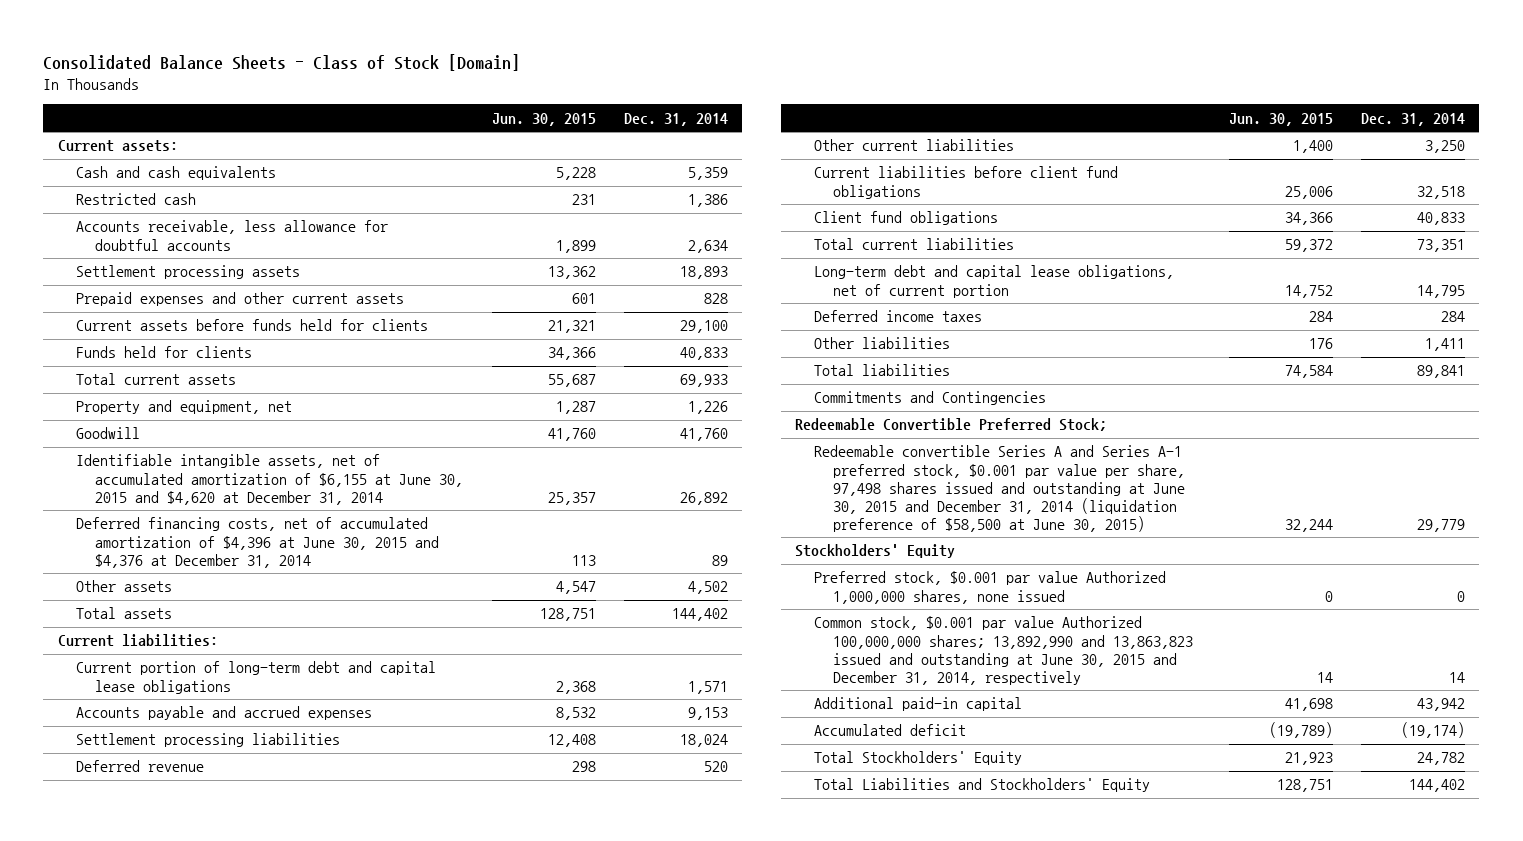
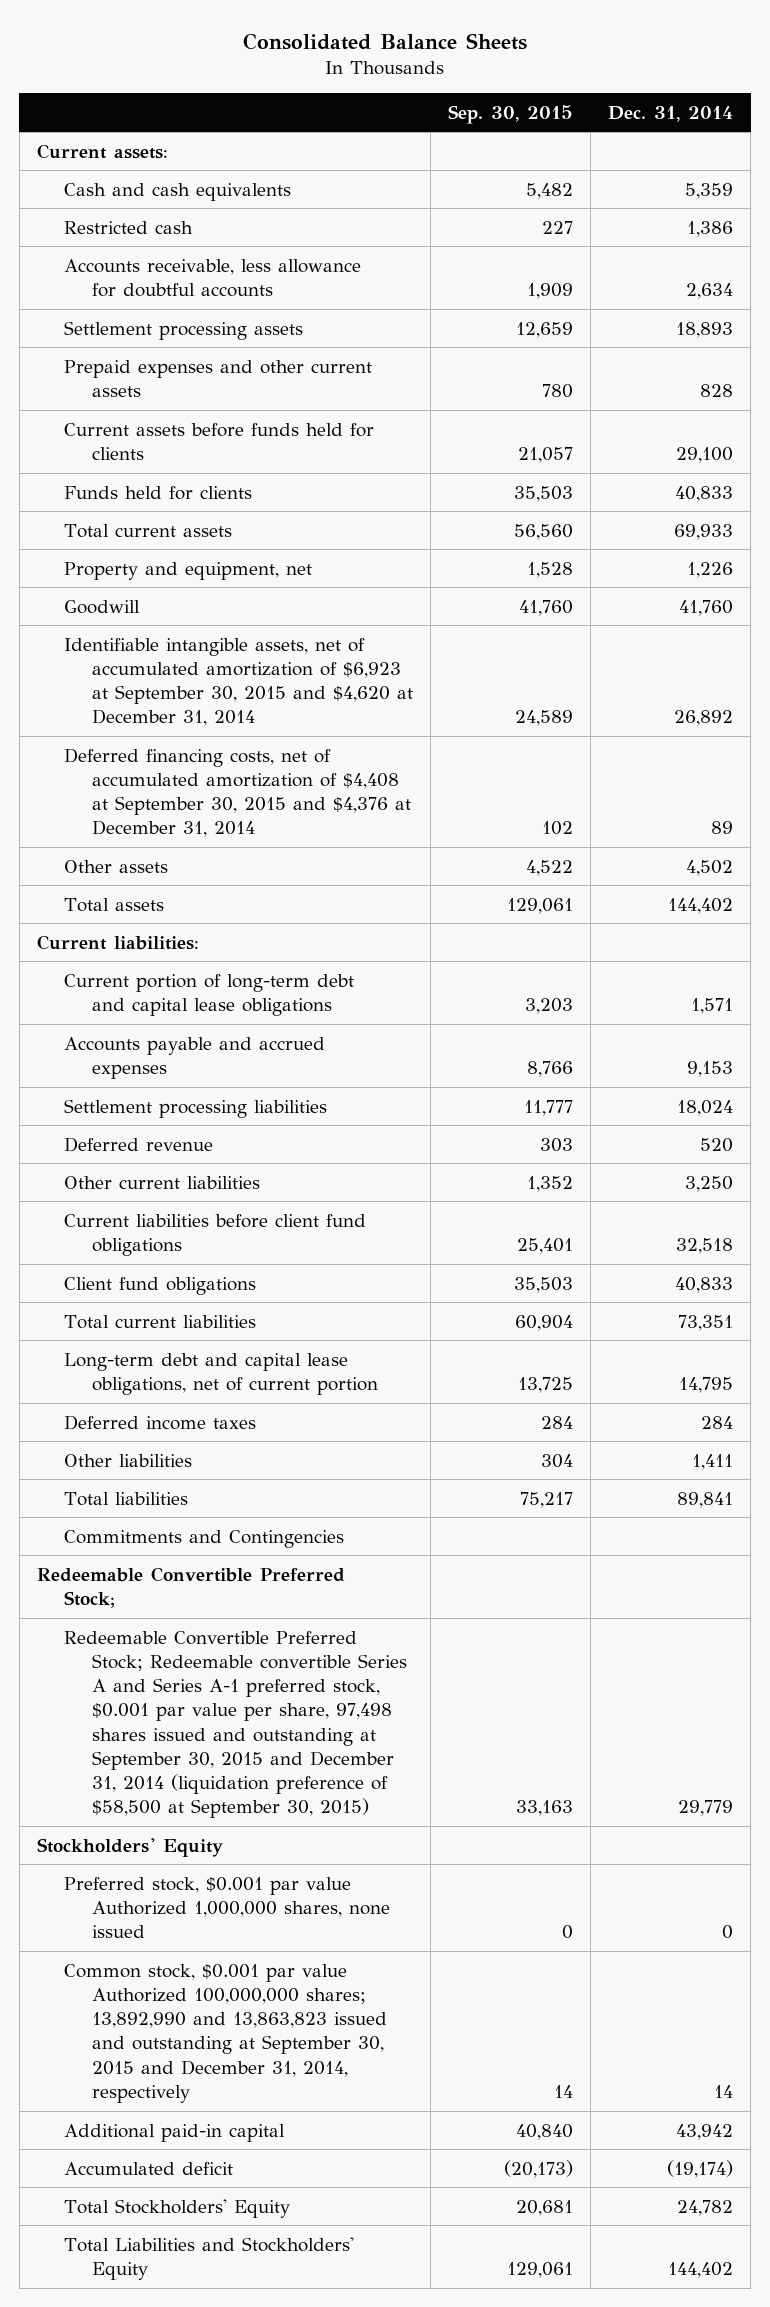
[43,53,521,71] Consolidated Balance Sheets - Class of Stock [Domain] -> [242,32,527,50] Consolidated Balance Sheets
[491,112,596,126] Jun. 30, 2015 -> none
none -> [447,104,573,124] Sep. 30, 2015
[76,454,464,505] Identifiable intangible assets, net of accumulated amortization of $6,155 at June 30, 2015 and $4,620 at December 31, 2014 -> [64,637,413,727] Identifiable intangible assets, net of accumulated amortization of $6,923 at September 30, 2015 and $4,620 at December 31, 2014
[76,517,440,568] Deferred financing costs, net of accumulated amortization of $4,396 at June 30, 2015 and $4,376 at December 31, 2014 -> [64,747,411,838] Deferred financing costs, net of accumulated amortization of $4,408 at September 30, 2015 and $4,376 at December 31, 2014
[813,445,1185,532] Redeemable convertible Series A and Series A-1 preferred stock, $0.001 par value per share, 97,498 shares issued and outstanding at June 30, 2015 and December 31, 2014 (liquidation preference of $58,500 at June 30, 2015) -> [64,1630,407,1819] Redeemable Convertible Preferred Stock; Redeemable convertible Series A and Series A-1 preferred stock, $0.001 par value per share, 97,498 shares issued and outstanding at September 30, 2015 and December 31, 2014 (liquidation preference of $58,500 at September 30, 2015)
[813,616,1193,685] Common stock, $0.001 par value Authorized 100,000,000 shares; 13,892,990 and 13,863,823 issued and outstanding at June 30, 2015 and December 31, 2014, respectively -> [64,1963,387,2103] Common stock, $0.001 par value Authorized 100,000,000 shares; 13,892,990 and 13,863,823 issued and outstanding at September 30, 2015 and December 31, 2014, respectively

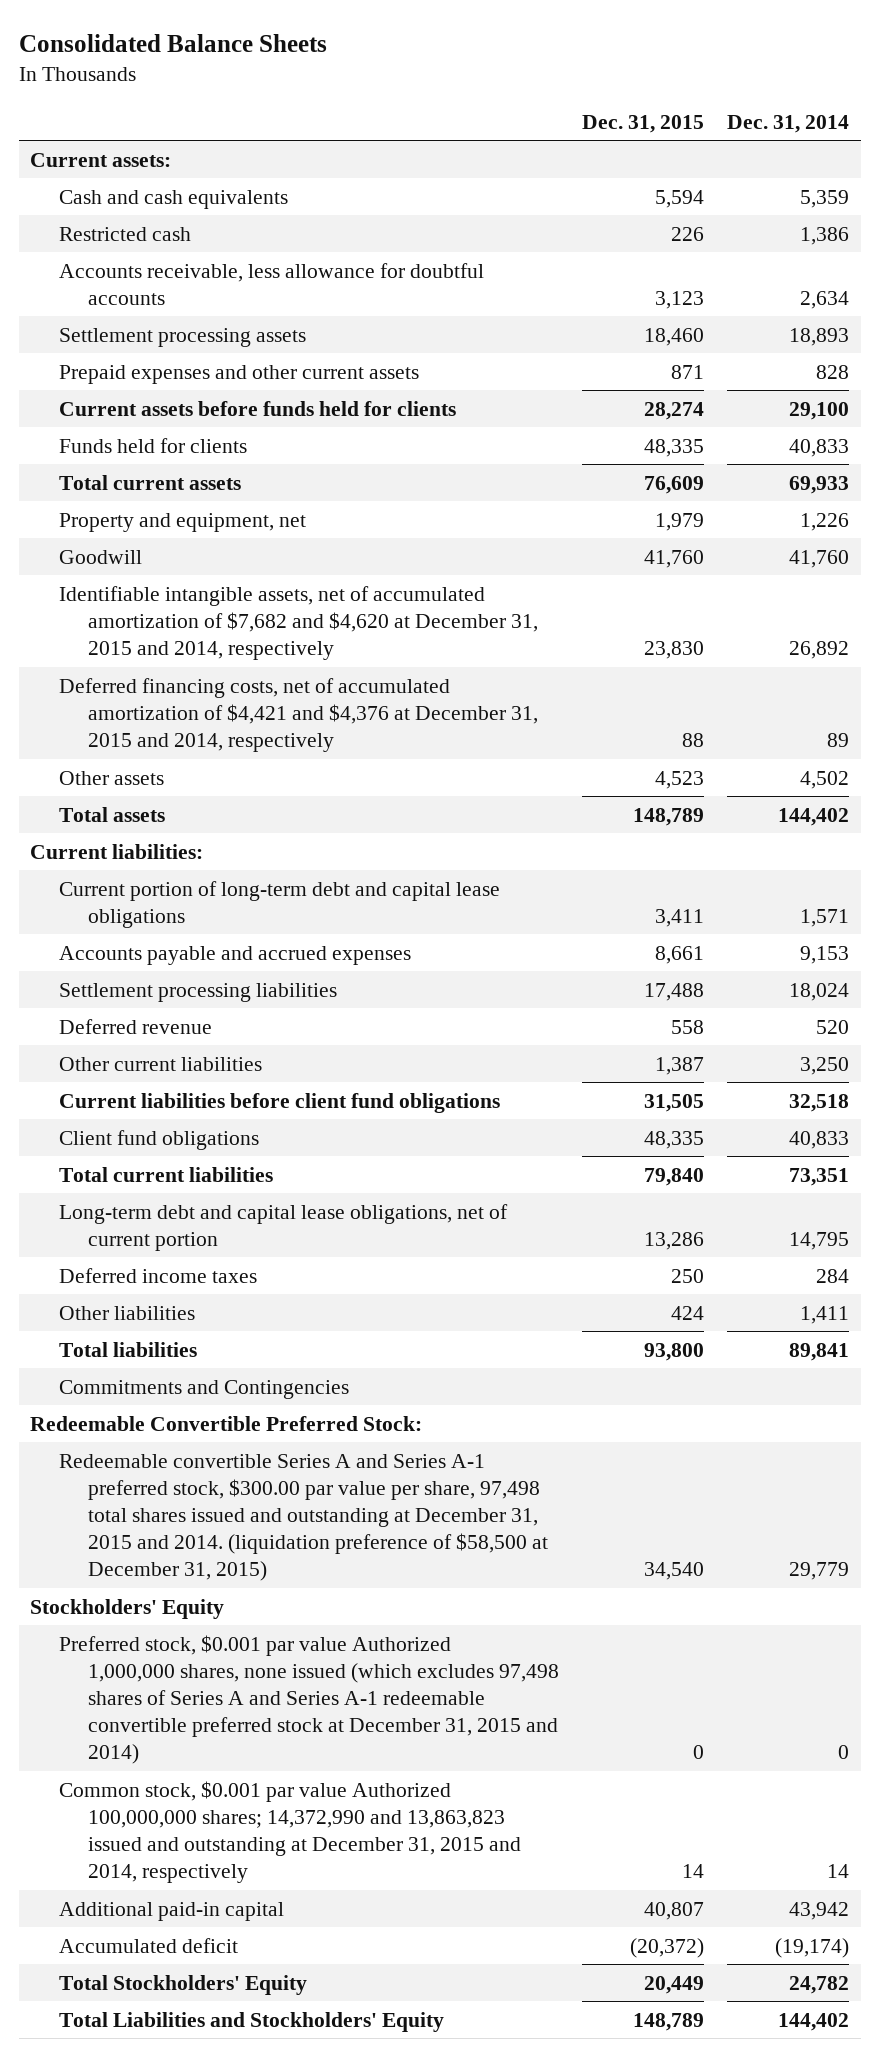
[447,104,573,124] Sep. 30, 2015 -> none
none -> [582,114,705,133] Dec. 31, 2015
[64,637,413,727] Identifiable intangible assets, net of accumulated amortization of $6,923 at September 30, 2015 and $4,620 at December 31, 2014 -> [59,585,539,660] Identifiable intangible assets, net of accumulated amortization of $7,682 and $4,620 at December 31, 2015 and 2014, respectively
[64,747,411,838] Deferred financing costs, net of accumulated amortization of $4,408 at September 30, 2015 and $4,376 at December 31, 2014 -> [59,677,539,752] Deferred financing costs, net of accumulated amortization of $4,421 and $4,376 at December 31, 2015 and 2014, respectively
[36,1566,345,1608] Redeemable Convertible Preferred Stock; -> [30,1415,423,1431] Redeemable Convertible Preferred Stock:
[64,1630,407,1819] Redeemable Convertible Preferred Stock; Redeemable convertible Series A and Series A-1 preferred stock, $0.001 par value per share, 97,498 shares issued and outstanding at September 30, 2015 and December 31, 2014 (liquidation preference of $58,500 at September 30, 2015) -> [59,1453,549,1582] Redeemable convertible Series A and Series A-1 preferred stock, $300.00 par value per share, 97,498 total shares issued and outstanding at December 31, 2015 and 2014. (liquidation preference of $58,500 at December 31, 2015)
[64,1876,390,1939] Preferred stock, $0.001 par value Authorized 1,000,000 shares, none issued -> [59,1634,560,1765] Preferred stock, $0.001 par value Authorized 1,000,000 shares, none issued (which excludes 97,498 shares of Series A and Series A-1 redeemable convertible preferred stock at December 31, 2015 and 2014)
[64,1963,387,2103] Common stock, $0.001 par value Authorized 100,000,000 shares; 13,892,990 and 13,863,823 issued and outstanding at September 30, 2015 and December 31, 2014, respectively -> [59,1780,522,1883] Common stock, $0.001 par value Authorized 100,000,000 shares; 14,372,990 and 13,863,823 issued and outstanding at December 31, 2015 and 2014, respectively

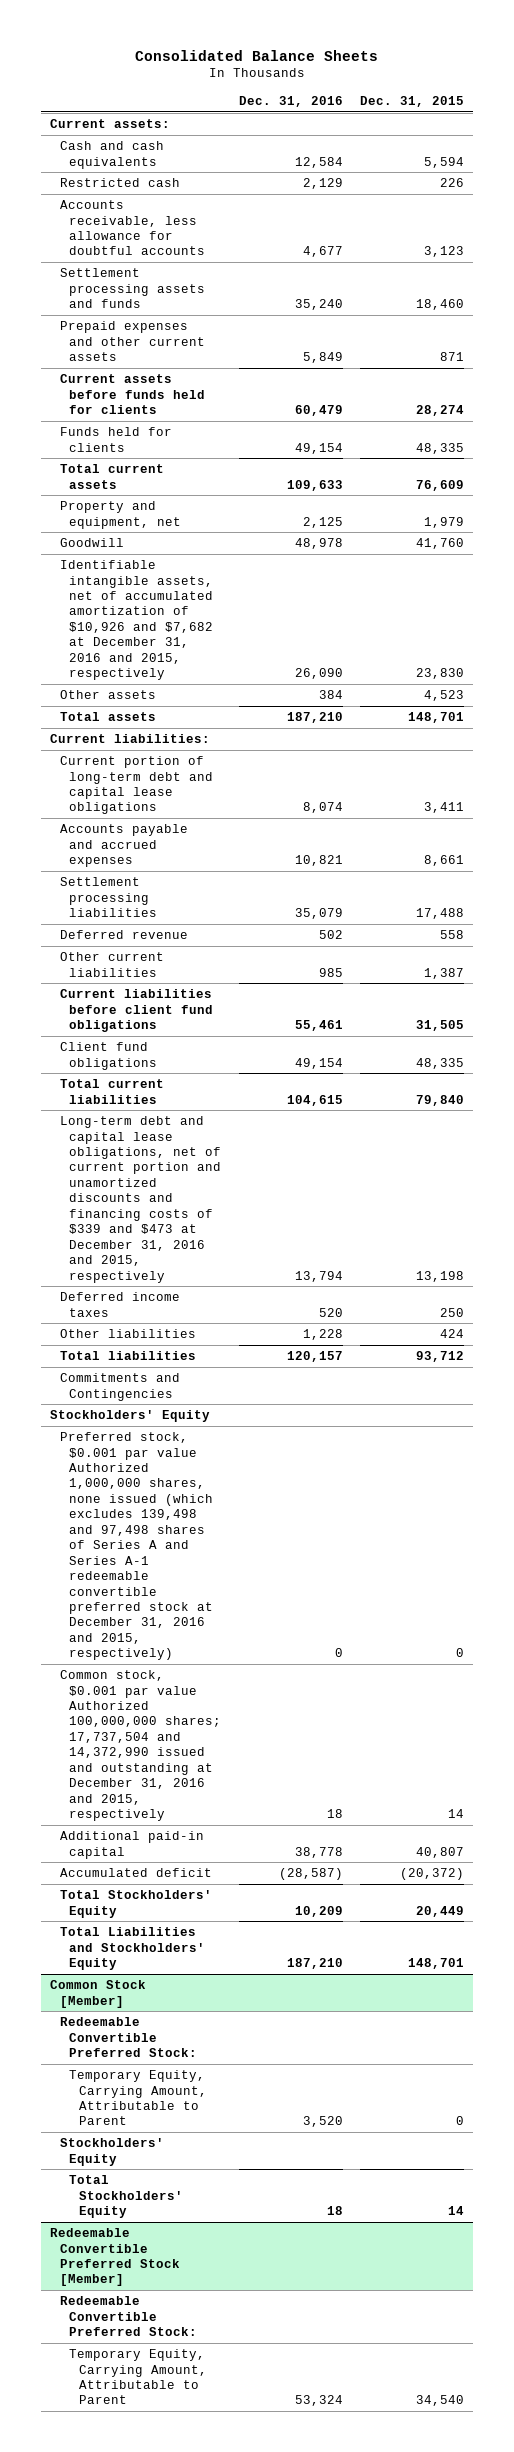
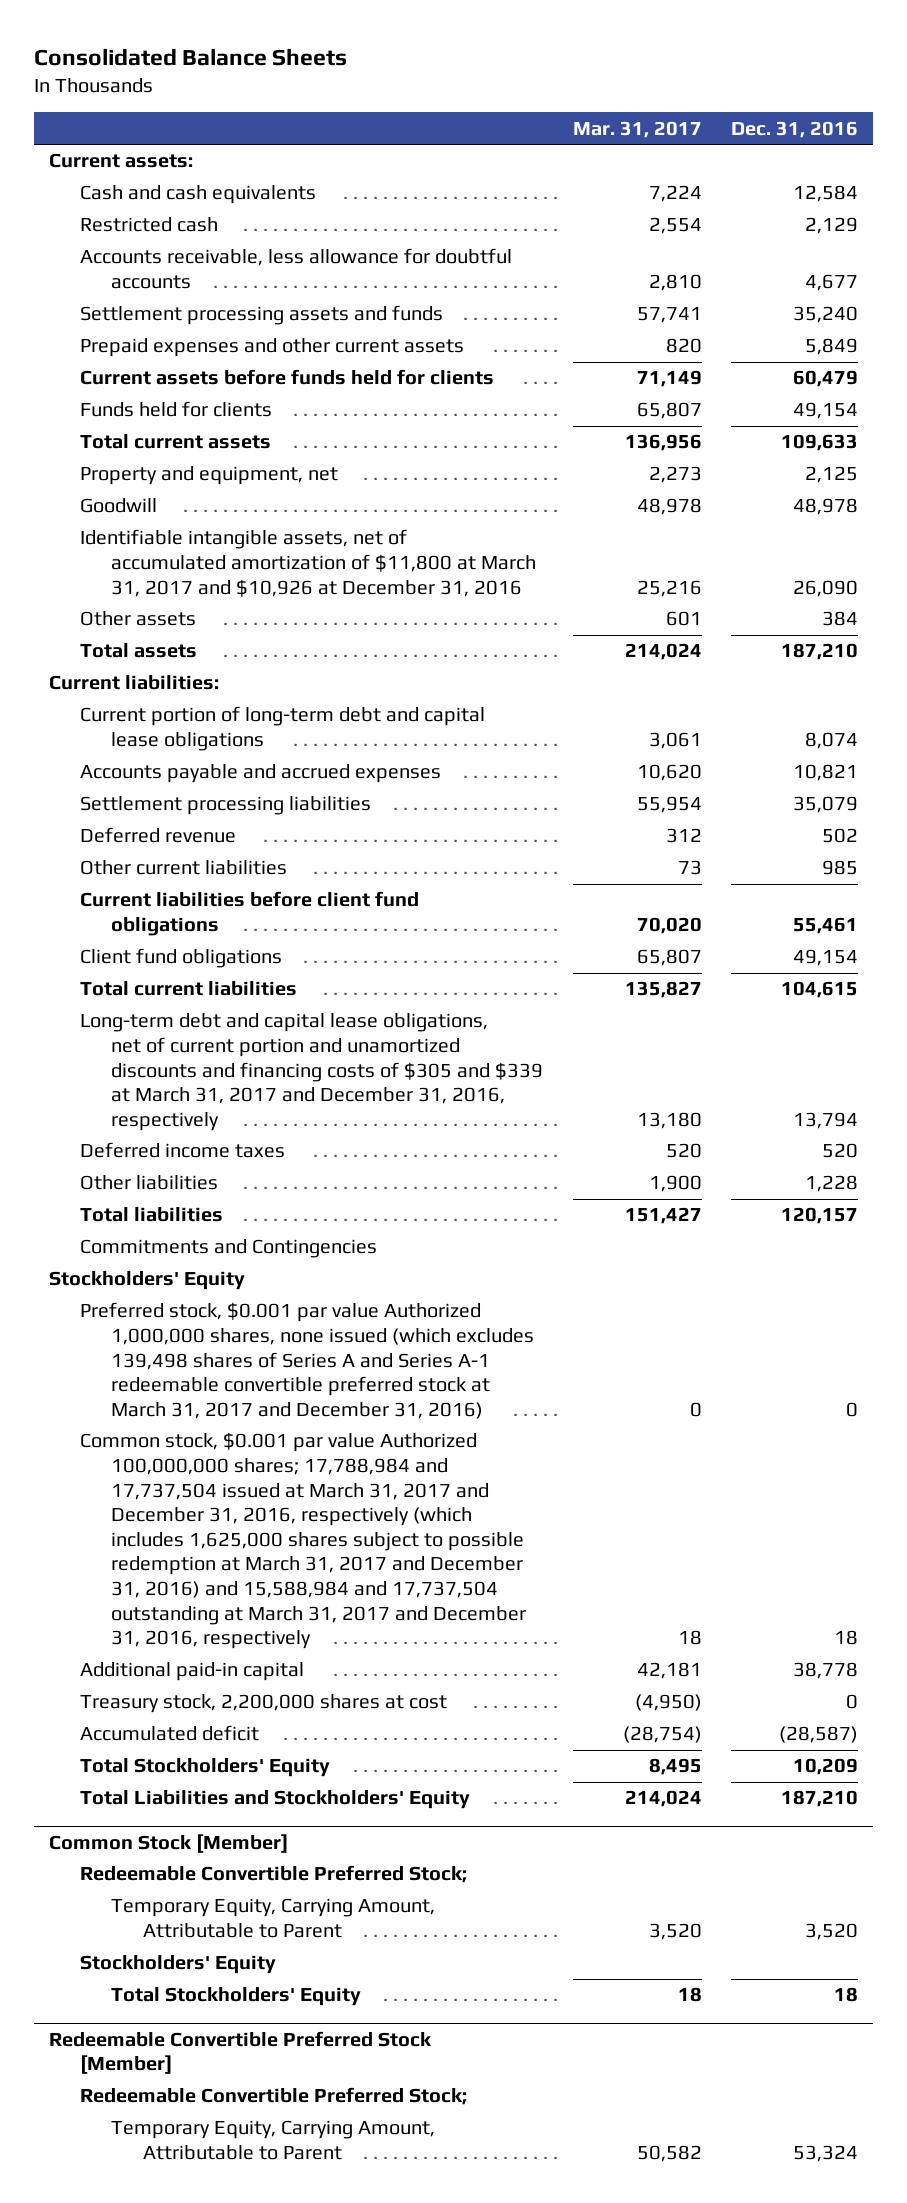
[360,96,465,108] Dec. 31, 2015 -> none
none -> [572,120,702,138] Mar. 31, 2017
[59,560,214,681] Identifiable intangible assets, net of accumulated amortization of $10,926 and $7,682 at December 31, 2016 and 2015, respectively -> [80,529,537,597] Identifiable intangible assets, net of accumulated amortization of $11,800 at March 31, 2017 and $10,926 at December 31, 2016
[59,1116,222,1283] Long-term debt and capital lease obligations, net of current portion and unamortized discounts and financing costs of $339 and $473 at December 31, 2016 and 2015, respectively -> [80,1013,544,1131] Long-term debt and capital lease obligations, net of current portion and unamortized discounts and financing costs of $305 and $339 at March 31, 2017 and December 31, 2016, respectively
[59,1432,214,1661] Preferred stock, $0.001 par value Authorized 1,000,000 shares, none issued (which excludes 139,498 and 97,498 shares of Series A and Series A-1 redeemable convertible preferred stock at December 31, 2016 and 2015, respectively) -> [80,1302,535,1419] Preferred stock, $0.001 par value Authorized 1,000,000 shares, none issued (which excludes 139,498 shares of Series A and Series A-1 redeemable convertible preferred stock at March 31, 2017 and December 31, 2016)
[59,1670,222,1822] Common stock, $0.001 par value Authorized 100,000,000 shares; 17,737,504 and 14,372,990 issued and outstanding at December 31, 2016 and 2015, respectively -> [80,1432,527,1650] Common stock, $0.001 par value Authorized 100,000,000 shares; 17,788,984 and 17,737,504 issued at March 31, 2017 and December 31, 2016, respectively (which includes 1,625,000 shares subject to possible redemption at March 31, 2017 and December 31, 2016) and 15,588,984 and 17,737,504 outstanding at March 31, 2017 and December 31, 2016, respectively
none -> [80,1694,448,1714] Treasury stock, 2,200,000 shares at cost
[59,2017,198,2058] Redeemable Convertible Preferred Stock: -> [80,1865,468,1884] Redeemable Convertible Preferred Stock;
[59,2296,198,2337] Redeemable Convertible Preferred Stock: -> [80,2087,468,2106] Redeemable Convertible Preferred Stock;

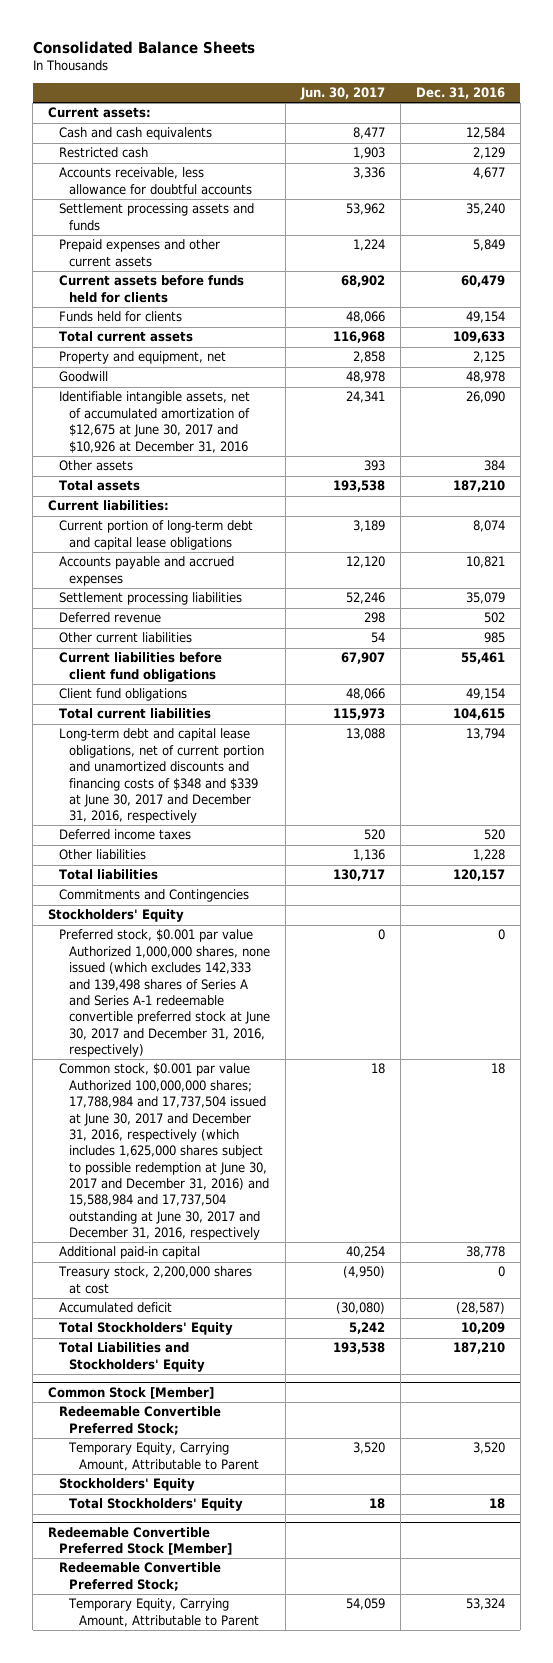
[572,120,702,138] Mar. 31, 2017 -> none
none -> [299,87,385,101] Jun. 30, 2017
[80,529,537,597] Identifiable intangible assets, net of accumulated amortization of $11,800 at March 31, 2017 and $10,926 at December 31, 2016 -> [58,391,250,453] Identifiable intangible assets, net of accumulated amortization of $12,675 at June 30, 2017 and $10,926 at December 31, 2016
[80,1013,544,1131] Long-term debt and capital lease obligations, net of current portion and unamortized discounts and financing costs of $305 and $339 at March 31, 2017 and December 31, 2016, respectively -> [58,728,264,824] Long-term debt and capital lease obligations, net of current portion and unamortized discounts and financing costs of $348 and $339 at June 30, 2017 and December 31, 2016, respectively
[80,1302,535,1419] Preferred stock, $0.001 par value Authorized 1,000,000 shares, none issued (which excludes 139,498 shares of Series A and Series A-1 redeemable convertible preferred stock at March 31, 2017 and December 31, 2016) -> [58,929,270,1057] Preferred stock, $0.001 par value Authorized 1,000,000 shares, none issued (which excludes 142,333 and 139,498 shares of Series A and Series A-1 redeemable convertible preferred stock at June 30, 2017 and December 31, 2016, respectively)
[80,1432,527,1650] Common stock, $0.001 par value Authorized 100,000,000 shares; 17,788,984 and 17,737,504 issued at March 31, 2017 and December 31, 2016, respectively (which includes 1,625,000 shares subject to possible redemption at March 31, 2017 and December 31, 2016) and 15,588,984 and 17,737,504 outstanding at March 31, 2017 and December 31, 2016, respectively -> [58,1063,269,1241] Common stock, $0.001 par value Authorized 100,000,000 shares; 17,788,984 and 17,737,504 issued at June 30, 2017 and December 31, 2016, respectively (which includes 1,625,000 shares subject to possible redemption at June 30, 2017 and December 31, 2016) and 15,588,984 and 17,737,504 outstanding at June 30, 2017 and December 31, 2016, respectively

